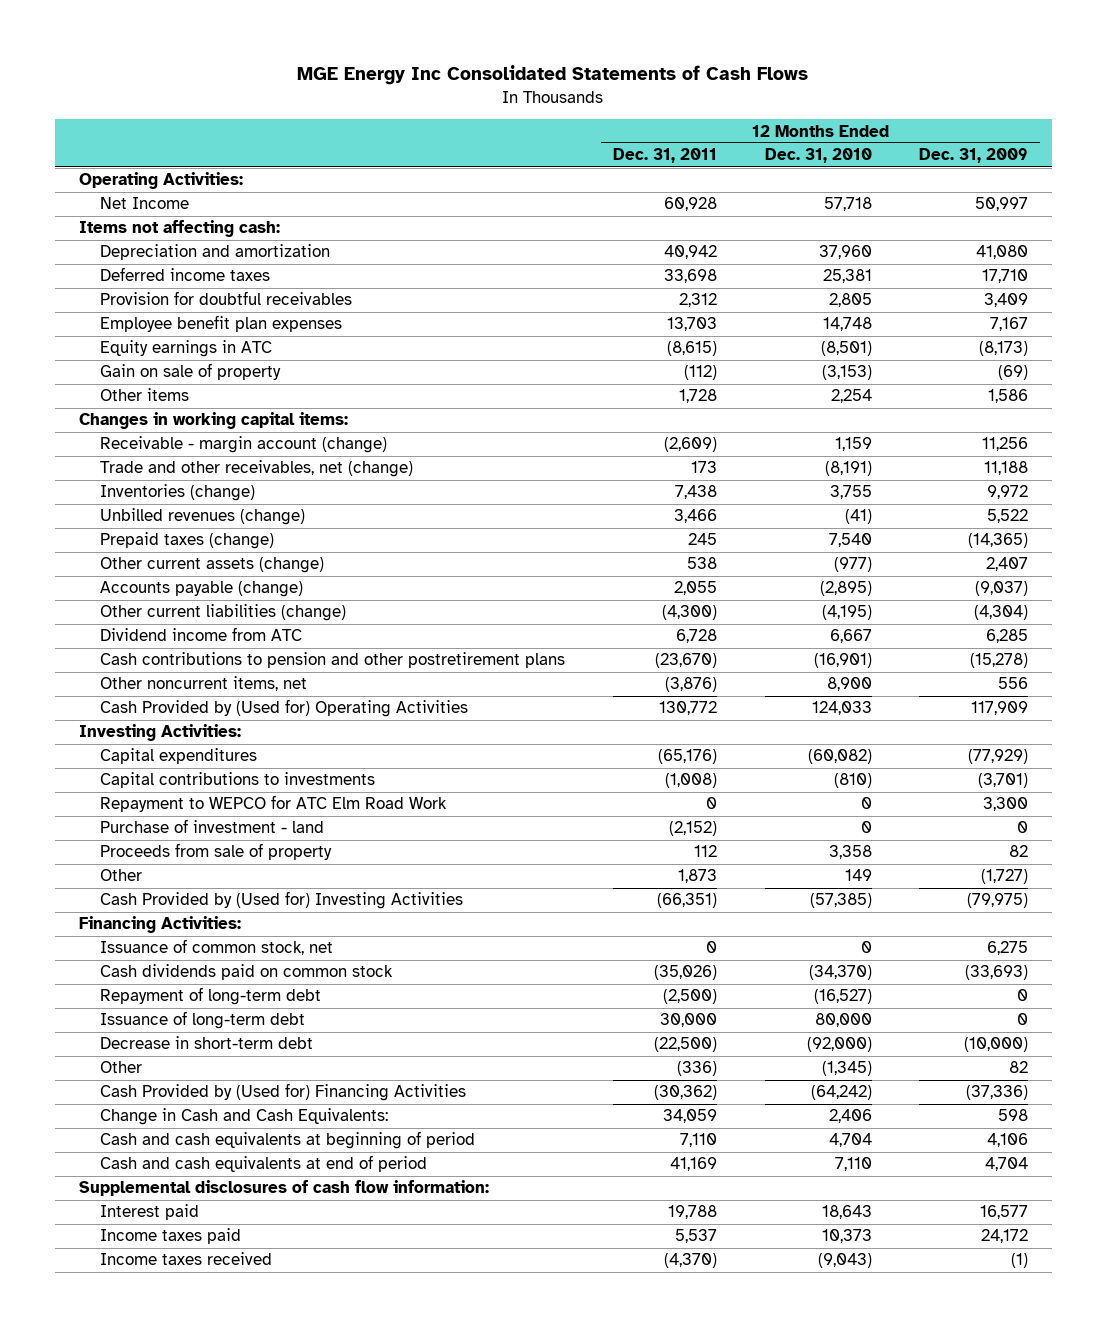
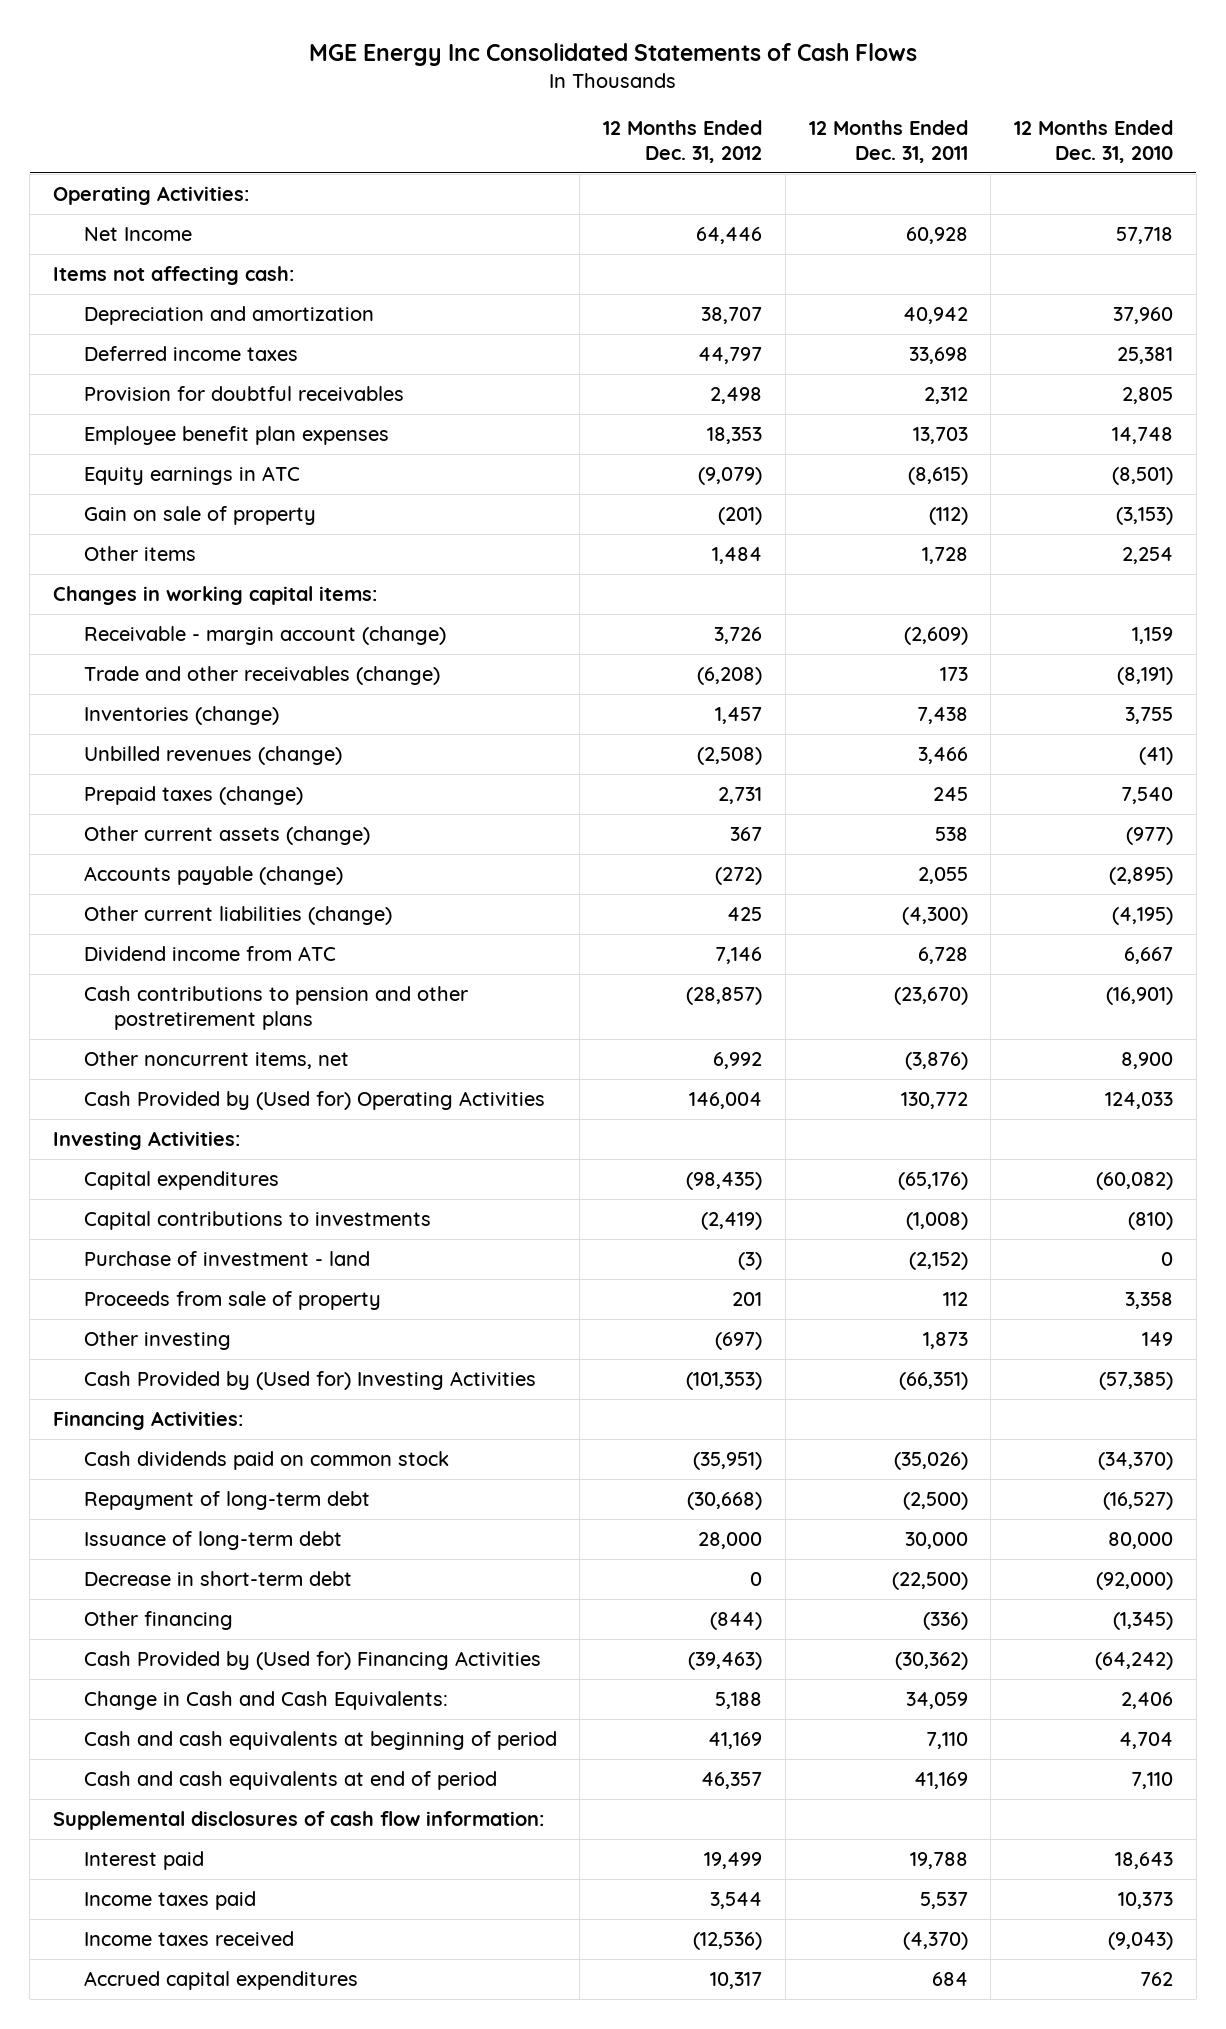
[919,148,1029,164] Dec. 31, 2009 -> none
none -> [603,120,763,163] 12 Months Ended Dec. 31, 2012
[100,460,414,478] Trade and other receivables, net (change) -> [83,666,440,686] Trade and other receivables (change)
[100,795,448,813] Repayment to WEPCO for ATC Elm Road Work -> none
[100,869,143,882] Other -> [83,1331,231,1351] Other investing
[100,939,334,956] Issuance of common stock, net -> none
[100,1061,143,1074] Other -> [83,1611,233,1631] Other financing
none -> [83,1971,358,1991] Accrued capital expenditures

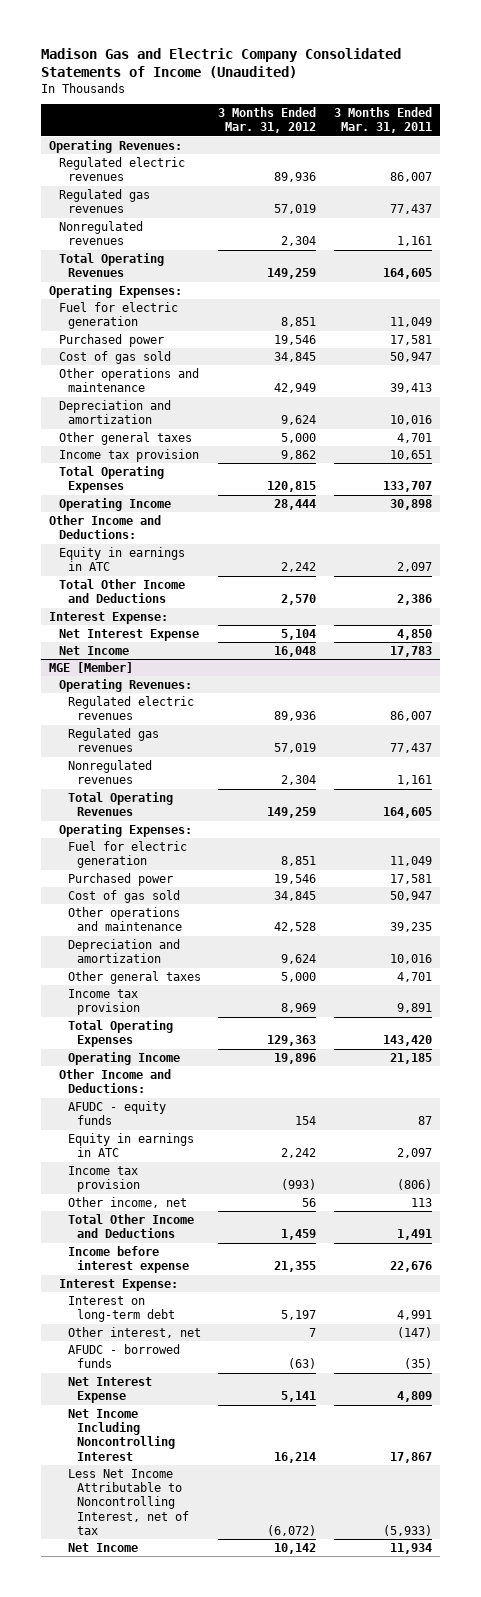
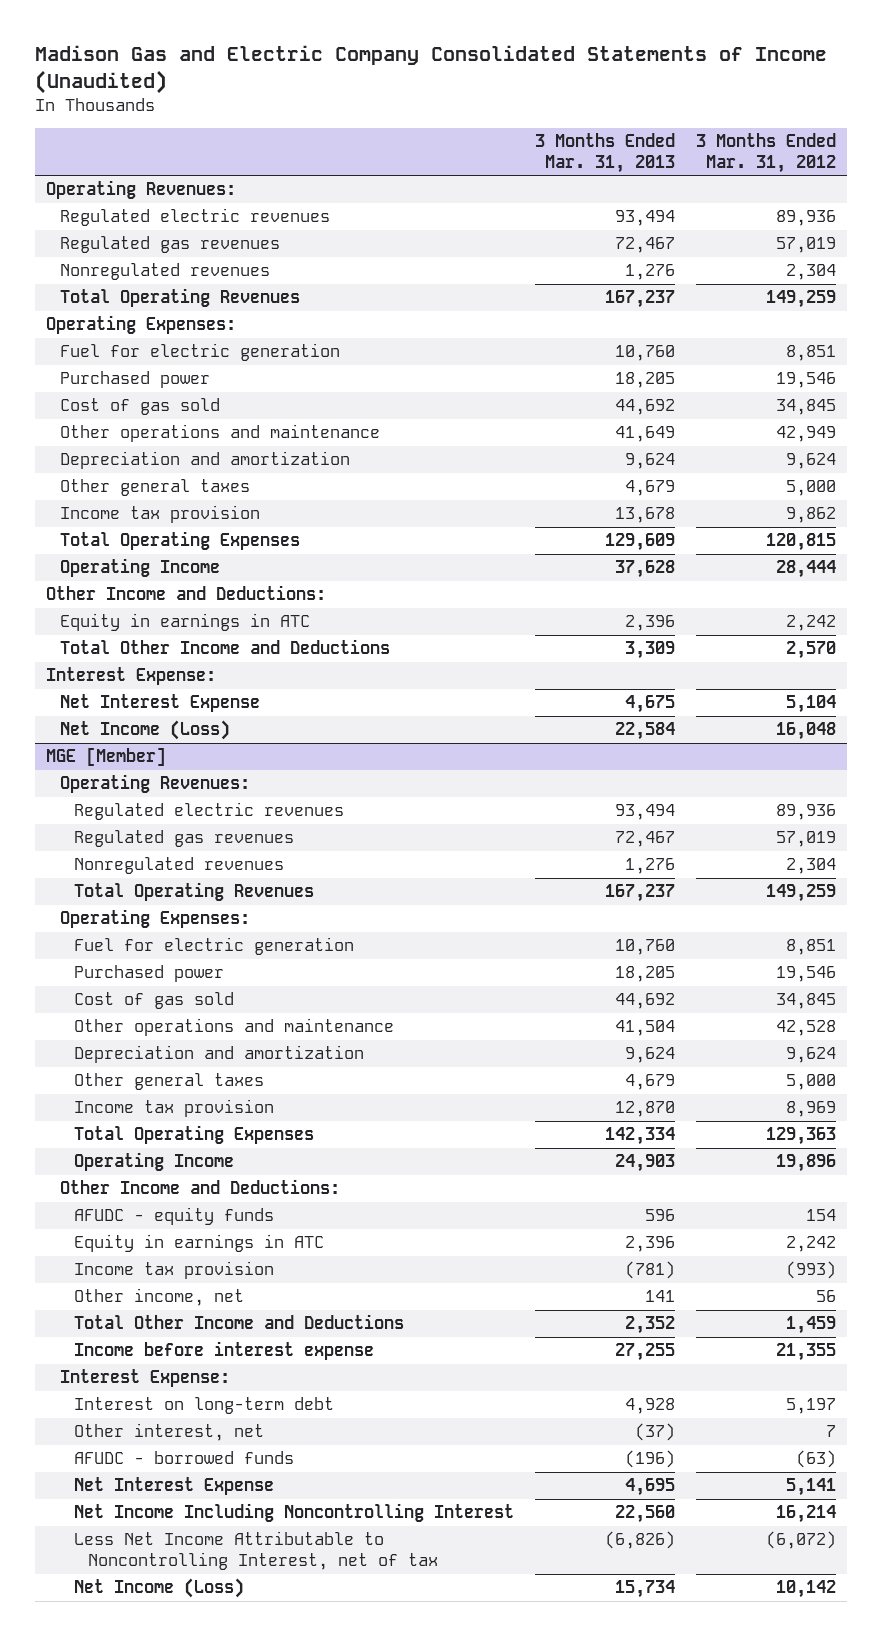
[333,107,432,134] 3 Months Ended Mar. 31, 2011 -> none
none -> [535,132,676,173] 3 Months Ended Mar. 31, 2013
[58,645,129,655] Net Income -> [59,720,230,741] Net Income (Loss)
[67,1542,138,1552] Net Income -> [74,1578,245,1599] Net Income (Loss)

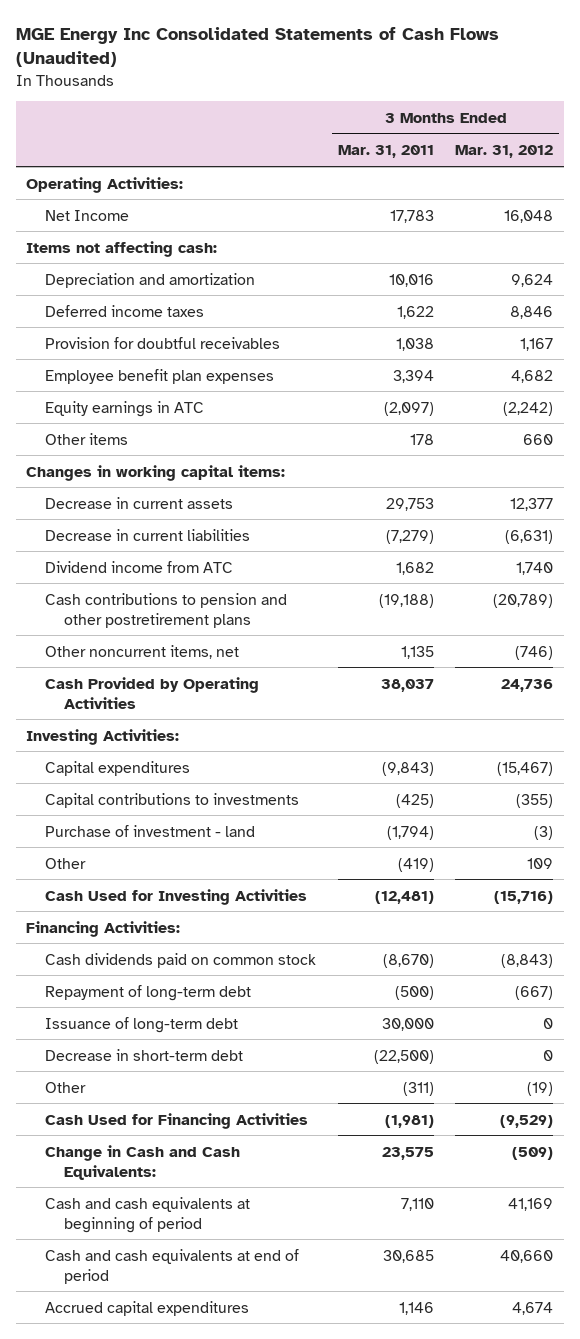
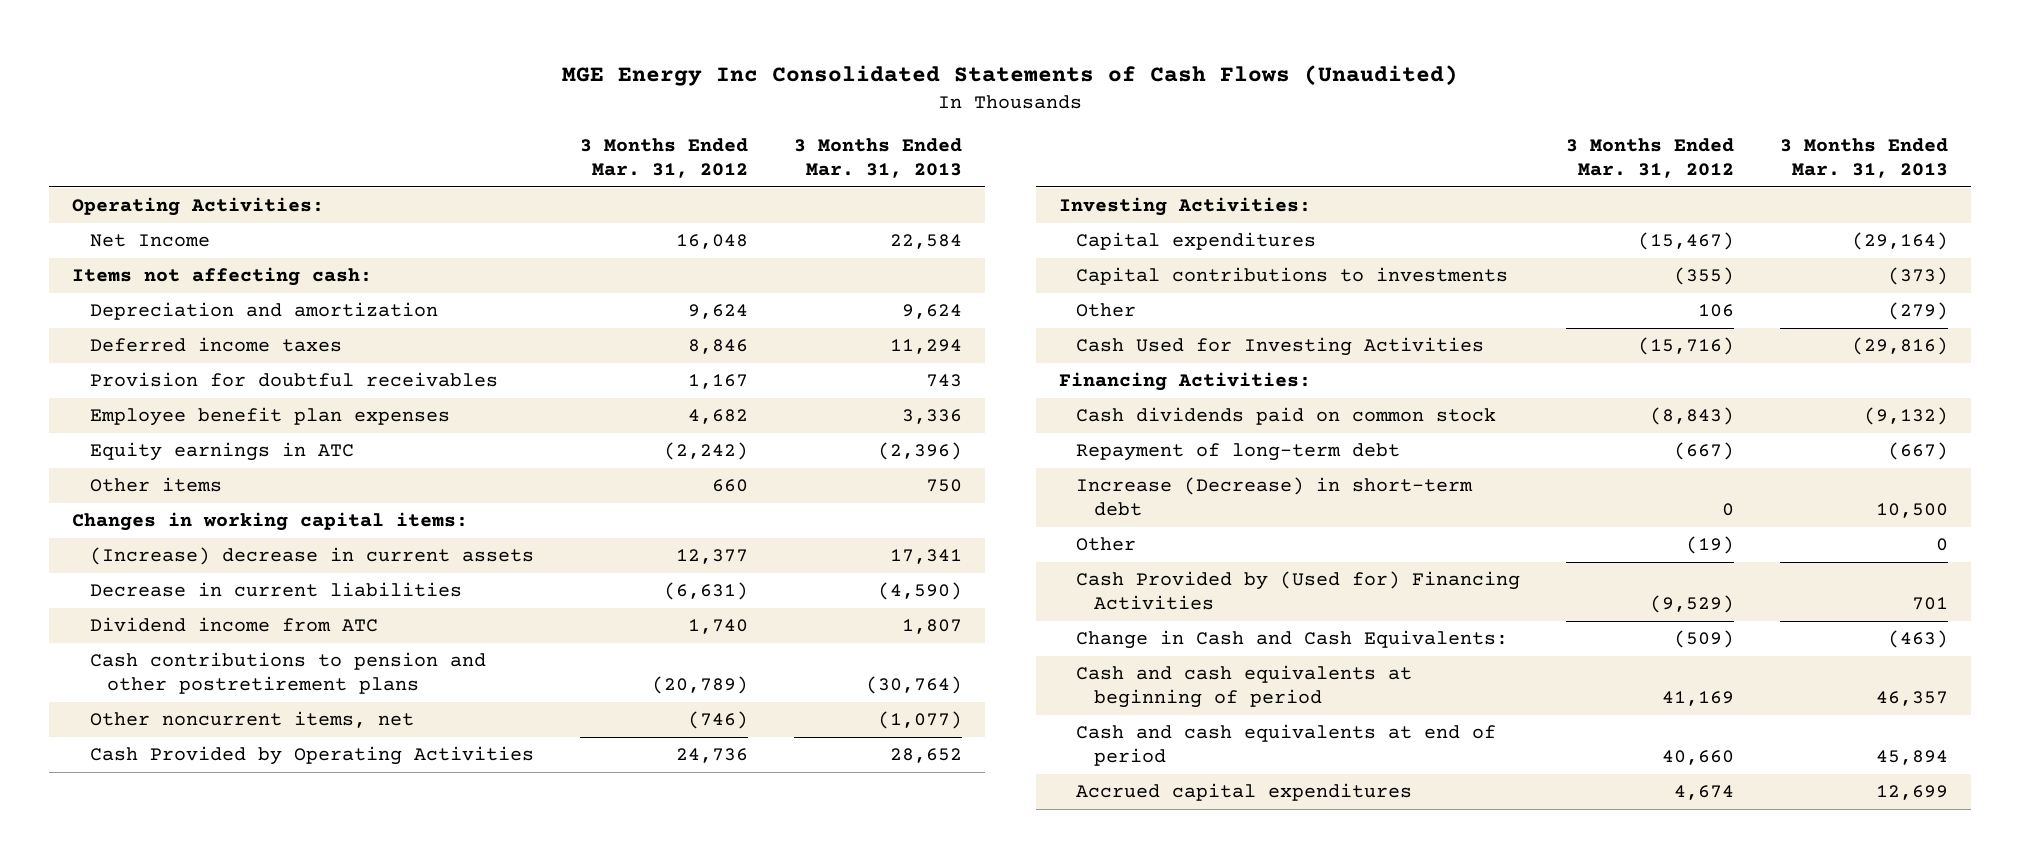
[337,145,434,159] Mar. 31, 2011 -> none
none -> [794,138,963,179] 3 Months Ended Mar. 31, 2013
[45,496,234,509] Decrease in current assets -> [89,547,534,566] (Increase) decrease in current assets
[45,824,256,837] Purchase of investment - land -> none
[527,857,554,869] 109 -> [1698,304,1735,318] 106
[45,1016,239,1033] Issuance of long-term debt -> none
[45,1048,244,1061] Decrease in short-term debt -> [1076,477,1474,517] Increase (Decrease) in short-term debt
[45,1112,309,1129] Cash Used for Financing Activities -> [1076,571,1521,611] Cash Provided by (Used for) Financing Activities

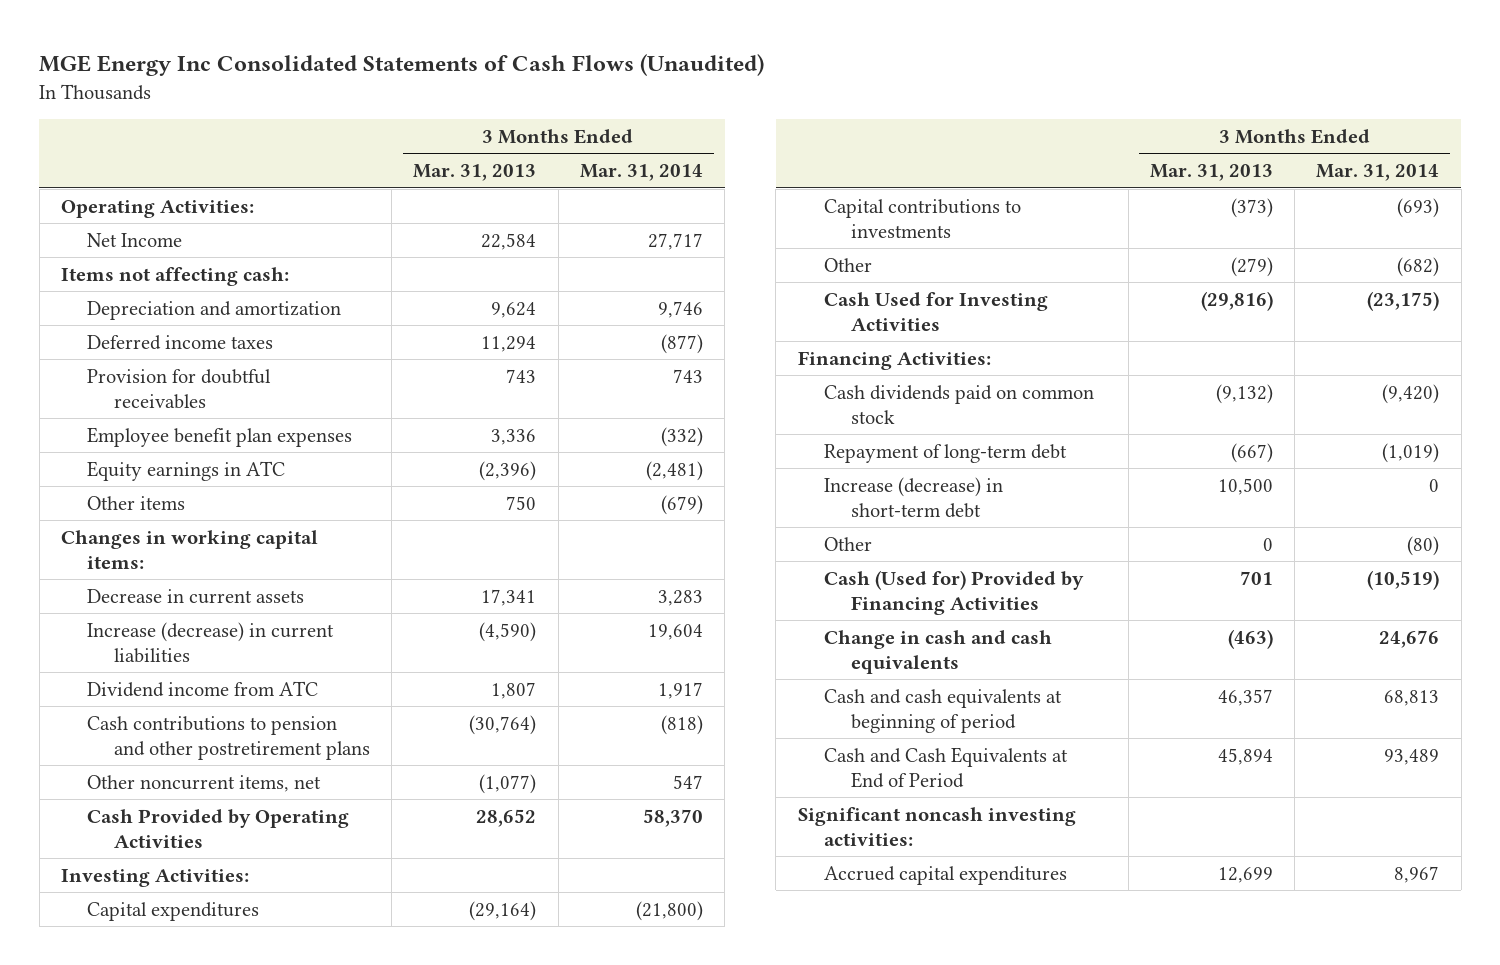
[579,138,748,179] 3 Months Ended Mar. 31, 2012 -> none
none -> [579,164,703,182] Mar. 31, 2014
[89,547,534,566] (Increase) decrease in current assets -> [87,588,305,604] Decrease in current assets
[89,582,462,598] Decrease in current liabilities -> [87,621,335,663] Increase (decrease) in current liabilities
[1076,477,1474,517] Increase (Decrease) in short-term debt -> [824,476,1004,518] Increase (decrease) in short-term debt
[1076,571,1521,611] Cash Provided by (Used for) Financing Activities -> [824,569,1085,615] Cash (Used for) Provided by Financing Activities
[1076,630,1509,650] Change in Cash and Cash Equivalents: -> [824,629,1053,674] Change in cash and cash equivalents
[1076,724,1497,767] Cash and cash equivalents at end of period -> [824,746,1069,788] Cash and Cash Equivalents at End of Period
none -> [797,806,1076,846] Significant noncash investing activities:

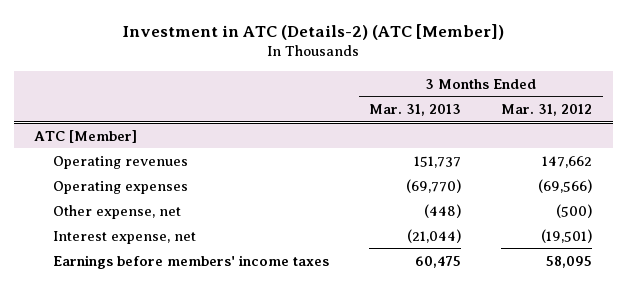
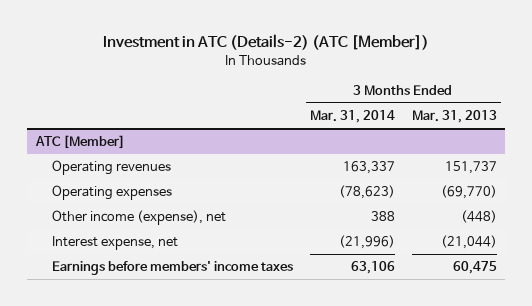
[501,104,593,117] Mar. 31, 2012 -> none
none -> [309,110,395,124] Mar. 31, 2014
[52,204,181,219] Other expense, net -> [51,210,226,226] Other income (expense), net

